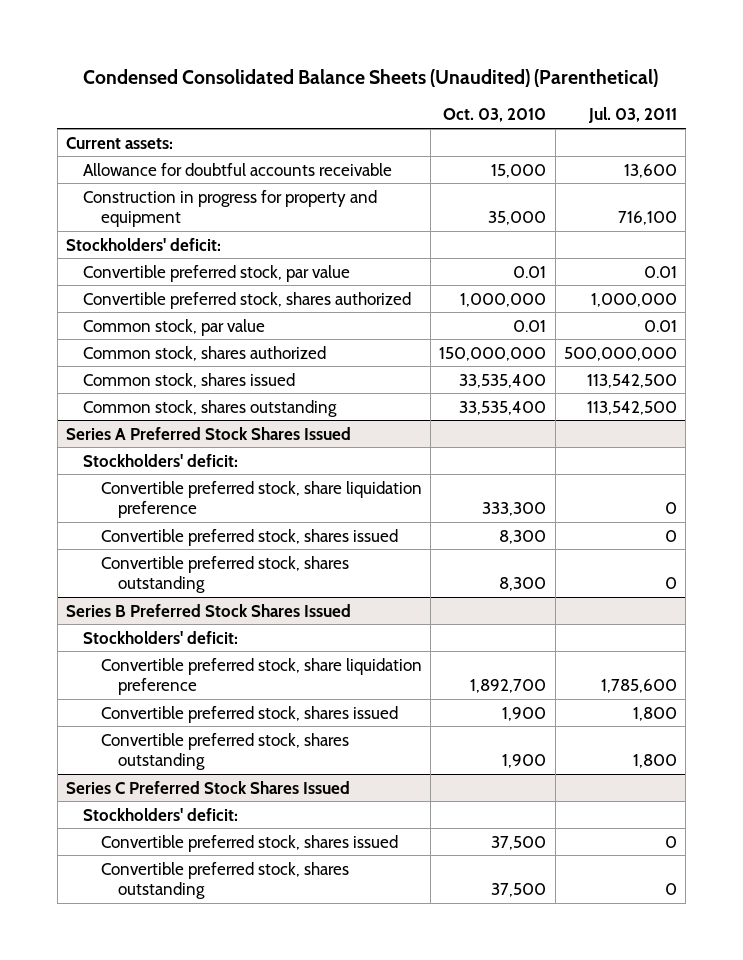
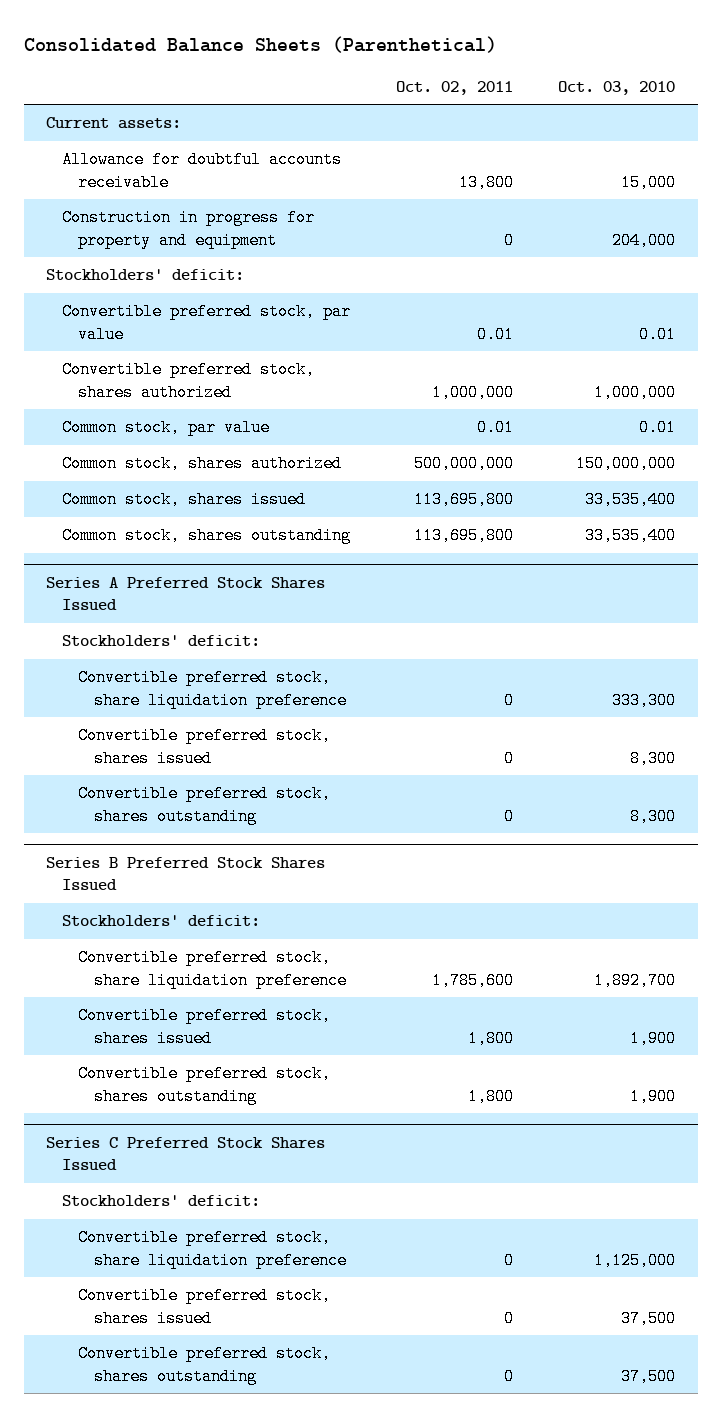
[83,68,659,87] Condensed Consolidated Balance Sheets (Unaudited) (Parenthetical) -> [23,36,497,54] Consolidated Balance Sheets (Parenthetical)
[587,107,677,124] Jul. 03, 2011 -> none
none -> [395,80,513,95] Oct. 02, 2011
[488,210,547,225] 35,000 -> [612,232,677,250] 204,000
none -> [77,1229,347,1270] Convertible preferred stock, share liquidation preference

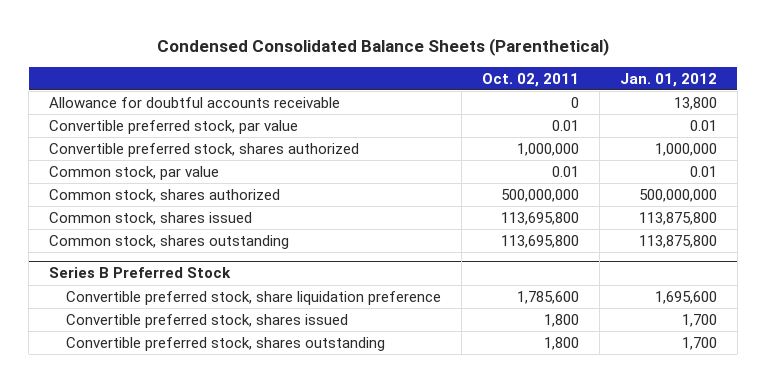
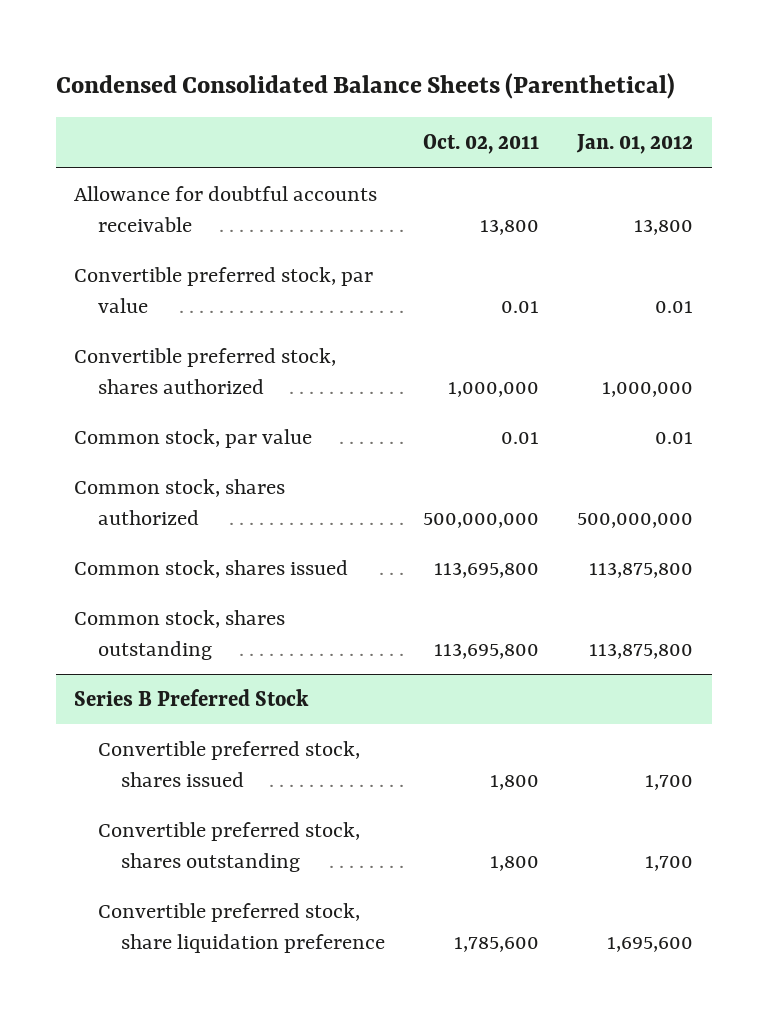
[570,96,579,108] 0 -> [479,219,539,236] 13,800
[66,290,442,305] Convertible preferred stock, share liquidation preference -> [97,902,385,954] Convertible preferred stock, share liquidation preference

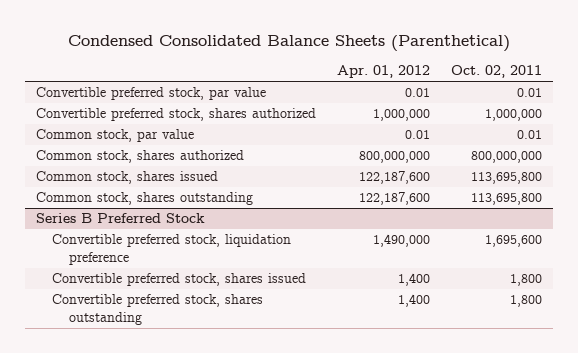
[575,134,693,155] Jan. 01, 2012 -> none
none -> [337,65,431,79] Apr. 01, 2012
[74,185,378,233] Allowance for doubtful accounts receivable -> none
[422,513,539,529] 500,000,000 -> [471,151,543,164] 800,000,000
none -> [52,234,292,265] Convertible preferred stock, liquidation preference
[97,902,385,954] Convertible preferred stock, share liquidation preference -> none

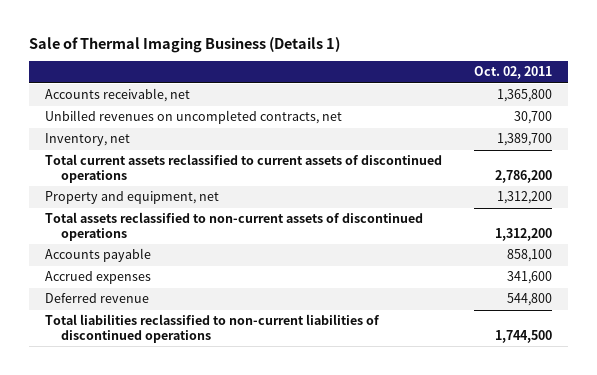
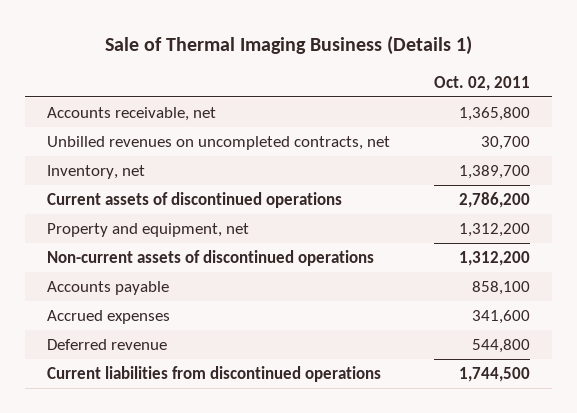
[45,154,443,183] Total current assets reclassified to current assets of discontinued operations -> [47,191,343,208] Current assets of discontinued operations
[45,212,424,241] Total assets reclassified to non-current assets of discontinued operations -> [47,249,375,266] Non-current assets of discontinued operations
[45,314,381,343] Total liabilities reclassified to non-current liabilities of discontinued operations -> [47,365,382,382] Current liabilities from discontinued operations

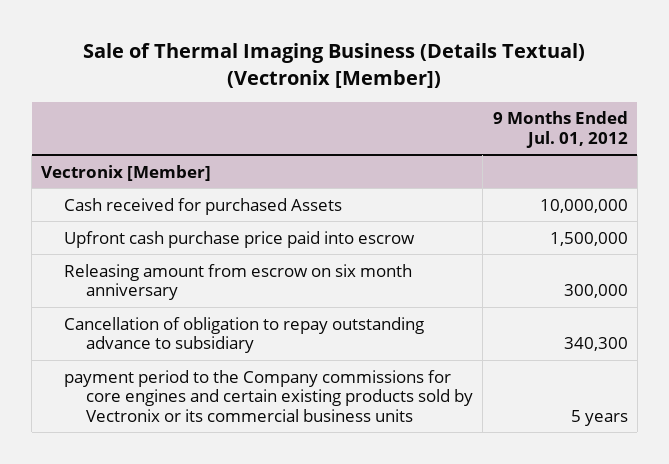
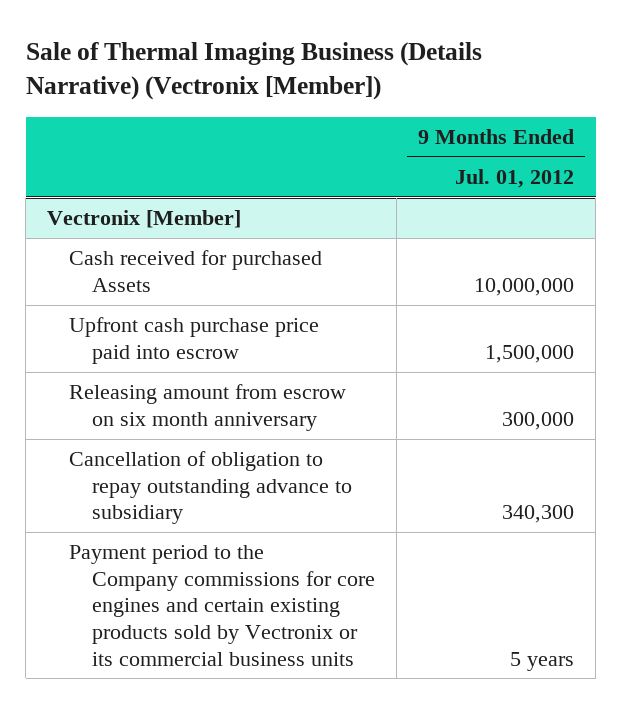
[83,43,586,88] Sale of Thermal Imaging Business (Details Textual) (Vectronix [Member]) -> [25,41,482,101] Sale of Thermal Imaging Business (Details Narrative) (Vectronix [Member])
[63,369,474,422] payment period to the Company commissions for core engines and certain existing products sold by Vectronix or its commercial business units -> [69,545,375,666] Payment period to the Company commissions for core engines and certain existing products sold by Vectronix or its commercial business units

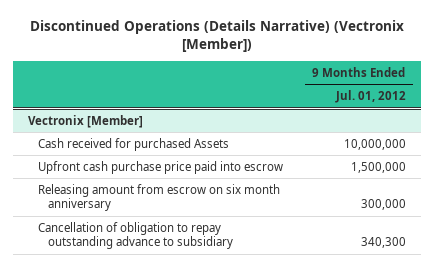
[25,41,482,101] Sale of Thermal Imaging Business (Details Narrative) (Vectronix [Member]) -> [29,20,404,53] Discontinued Operations (Details Narrative) (Vectronix [Member])
[69,545,375,666] Payment period to the Company commissions for core engines and certain existing products sold by Vectronix or its commercial business units -> none

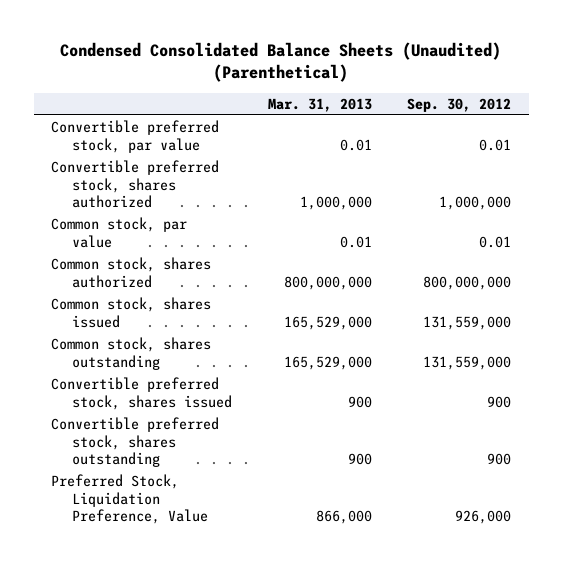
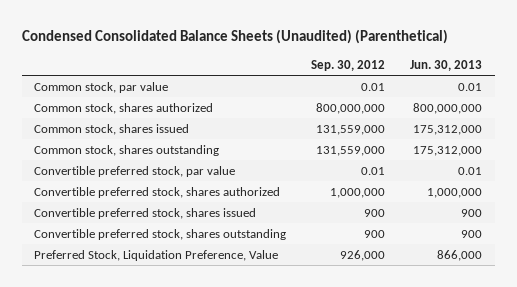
[267,97,372,112] Mar. 31, 2013 -> none
none -> [410,59,483,71] Jun. 30, 2013
[51,120,220,153] Convertible preferred stock, par value -> [34,165,236,177] Convertible preferred stock, par value
[51,160,220,209] Convertible preferred stock, shares authorized -> [34,186,281,198] Convertible preferred stock, shares authorized

